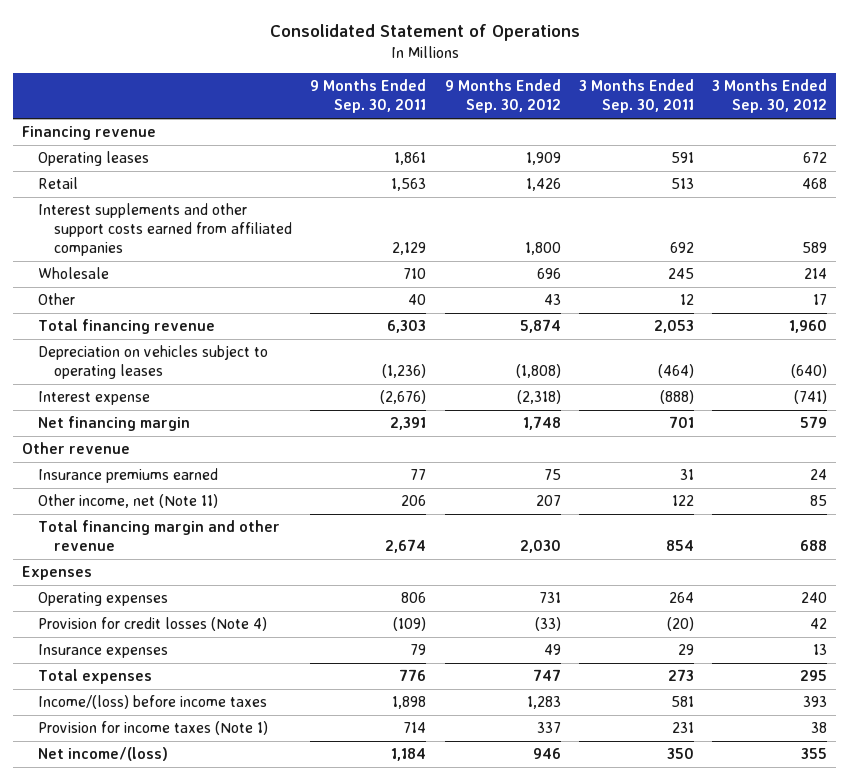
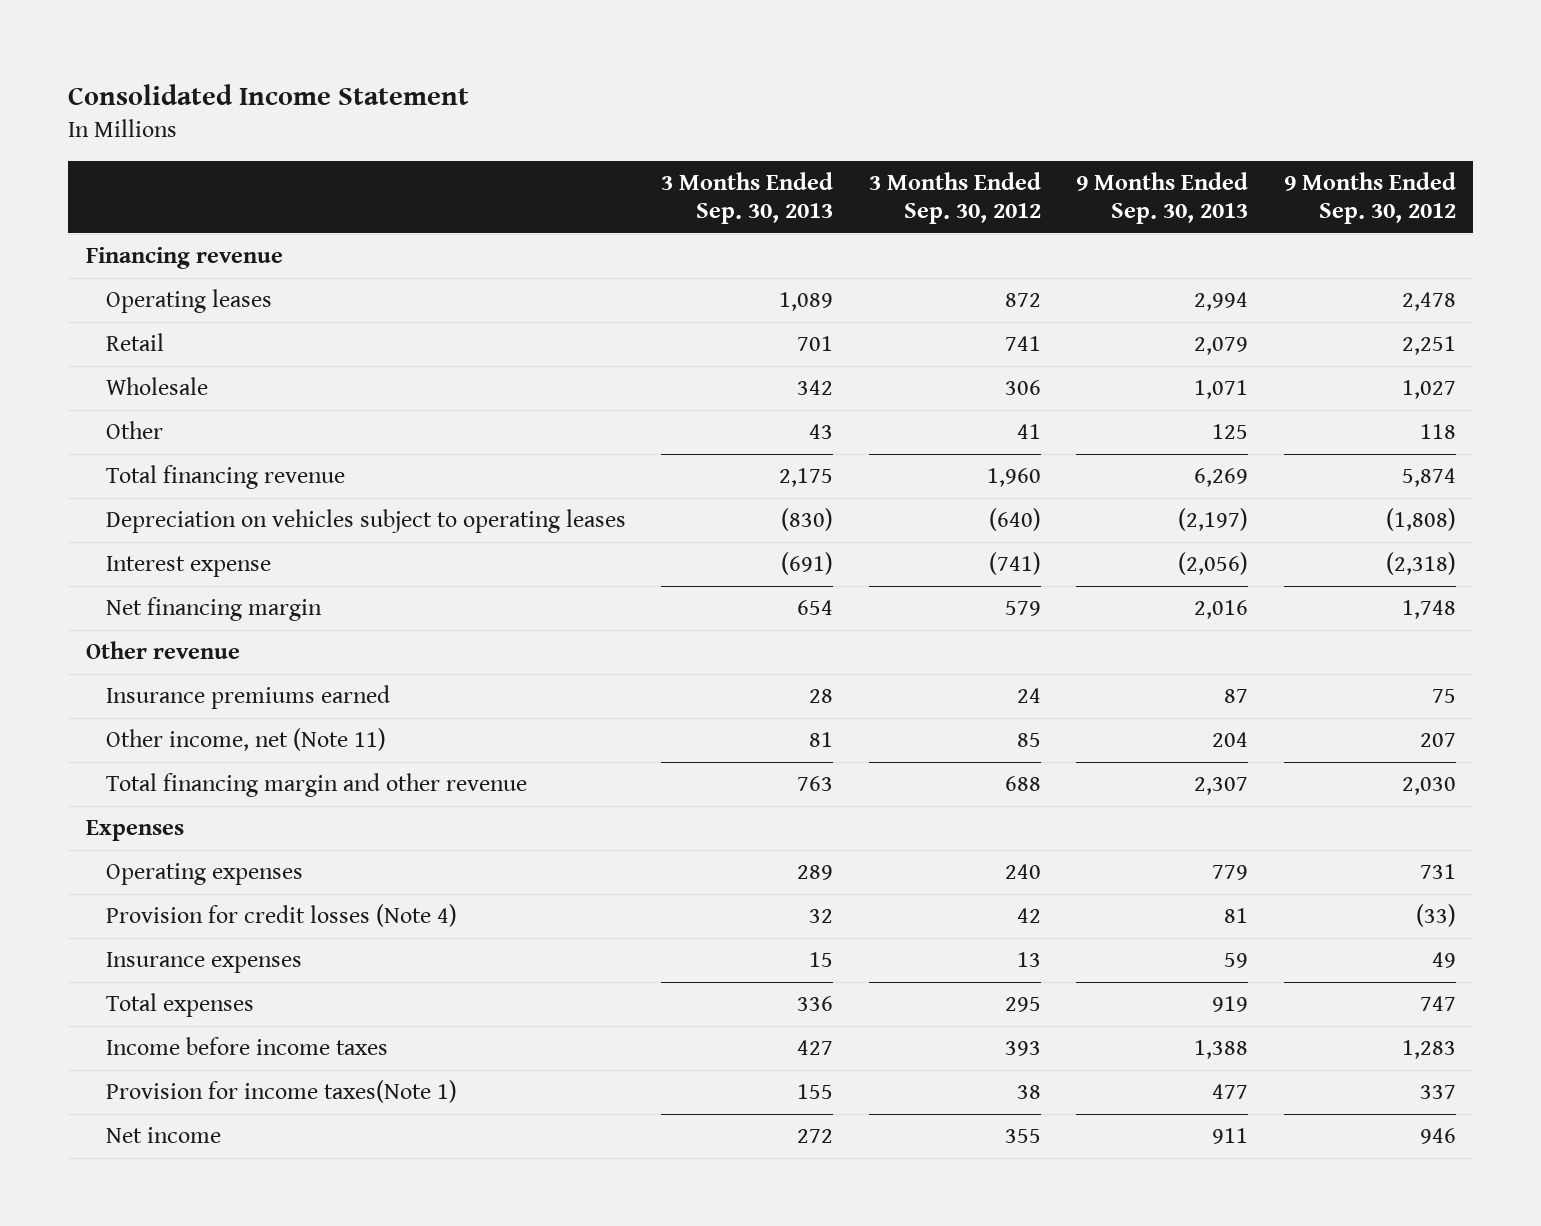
[269,24,580,42] Consolidated Statement of Operations -> [68,84,470,106] Consolidated Income Statement
[310,79,427,114] 9 Months Ended Sep. 30, 2011 -> none
[578,79,694,114] 3 Months Ended Sep. 30, 2011 -> none
none -> [661,172,834,225] 3 Months Ended Sep. 30, 2013
none -> [1076,172,1249,225] 9 Months Ended Sep. 30, 2013
[38,203,293,257] Interest supplements and other support costs earned from affiliated companies -> none
[525,152,561,166] 1,909 -> [1401,292,1456,312] 2,478
[803,152,828,164] 672 -> [1004,293,1041,308] 872
[525,178,561,192] 1,426 -> [1401,336,1456,356] 2,251
[802,178,828,190] 468 -> [1004,336,1041,352] 741
[536,268,561,280] 696 -> [1401,380,1456,400] 1,027
[804,268,828,280] 214 -> [1004,380,1041,396] 306
[543,294,561,306] 43 -> [1419,424,1456,440] 118
[813,294,828,306] 17 -> [1016,424,1041,440] 41
[38,695,268,710] Income/(loss) before income taxes -> [105,1037,388,1056] Income before income taxes
[38,721,269,736] Provision for income taxes (Note 1) -> [105,1080,457,1104] Provision for income taxes(Note 1)
[38,747,169,762] Net income/(loss) -> [105,1127,221,1144] Net income

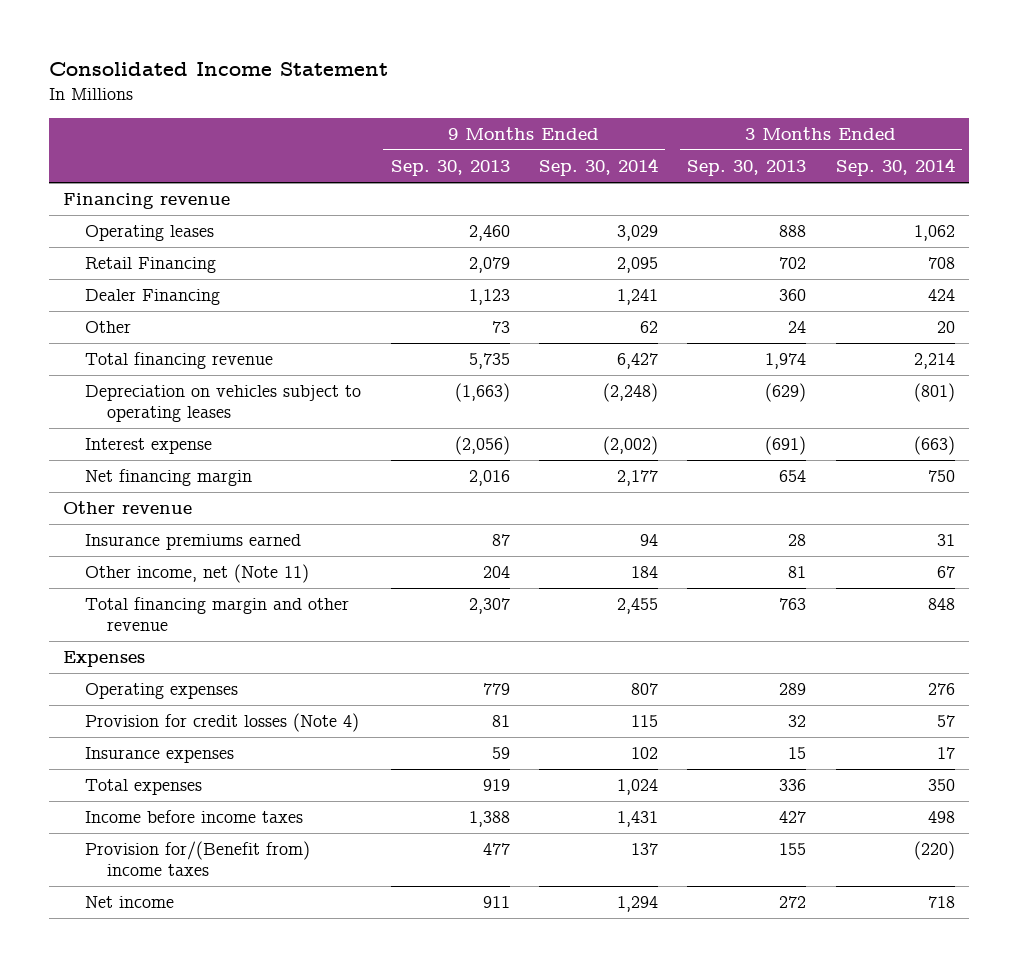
[868,172,1041,225] 3 Months Ended Sep. 30, 2012 -> none
[1283,172,1456,225] 9 Months Ended Sep. 30, 2012 -> none
none -> [539,158,659,177] Sep. 30, 2014
none -> [835,158,955,177] Sep. 30, 2014
[105,377,208,396] Wholesale -> none
[779,292,834,312] 1,089 -> [779,225,807,238] 888
[1194,292,1249,312] 2,994 -> [468,225,510,242] 2,460
[105,333,164,352] Retail -> [85,257,217,274] Retail Financing
[797,336,834,352] 701 -> [779,257,807,270] 702
none -> [85,289,221,306] Dealer Financing
[809,424,834,440] 43 -> [788,321,807,334] 24
[1212,424,1249,440] 125 -> [491,321,510,334] 73
[779,468,834,488] 2,175 -> [765,353,807,370] 1,974
[1194,468,1249,488] 6,269 -> [468,353,510,370] 5,735
[781,508,834,532] (830) -> [765,383,807,403] (629)
[1178,508,1249,532] (2,197) -> [454,383,510,403] (1,663)
[105,1080,457,1104] Provision for income taxes(Note 1) -> [85,841,311,877] Provision for/(Benefit from) income taxes

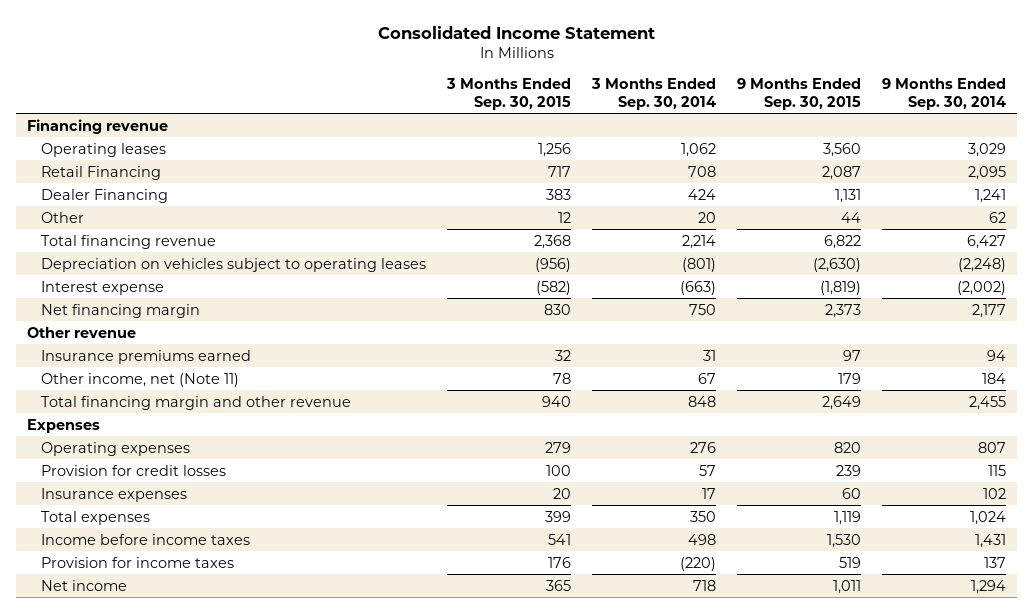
[390,160,510,177] Sep. 30, 2013 -> none
[687,160,807,177] Sep. 30, 2013 -> none
none -> [446,77,572,110] 3 Months Ended Sep. 30, 2015
none -> [737,77,862,110] 9 Months Ended Sep. 30, 2015
[85,713,360,733] Provision for credit losses (Note 4) -> [41,464,227,476] Provision for credit losses
[85,841,311,877] Provision for/(Benefit from) income taxes -> [41,556,235,568] Provision for income taxes

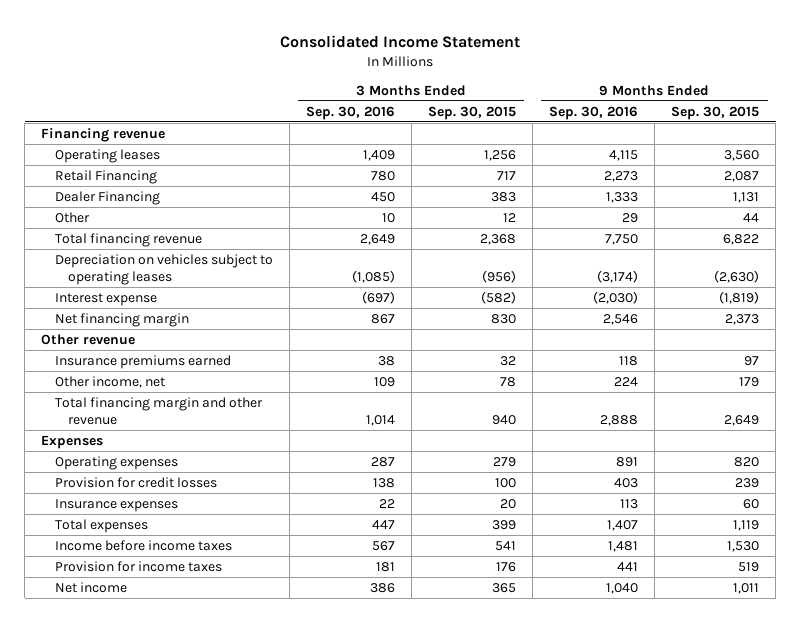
[591,77,717,110] 3 Months Ended Sep. 30, 2014 -> none
[882,77,1007,110] 9 Months Ended Sep. 30, 2014 -> none
none -> [305,105,395,120] Sep. 30, 2016
none -> [549,105,639,120] Sep. 30, 2016
[41,372,240,387] Other income, net (Note 11) -> [54,375,165,388] Other income, net

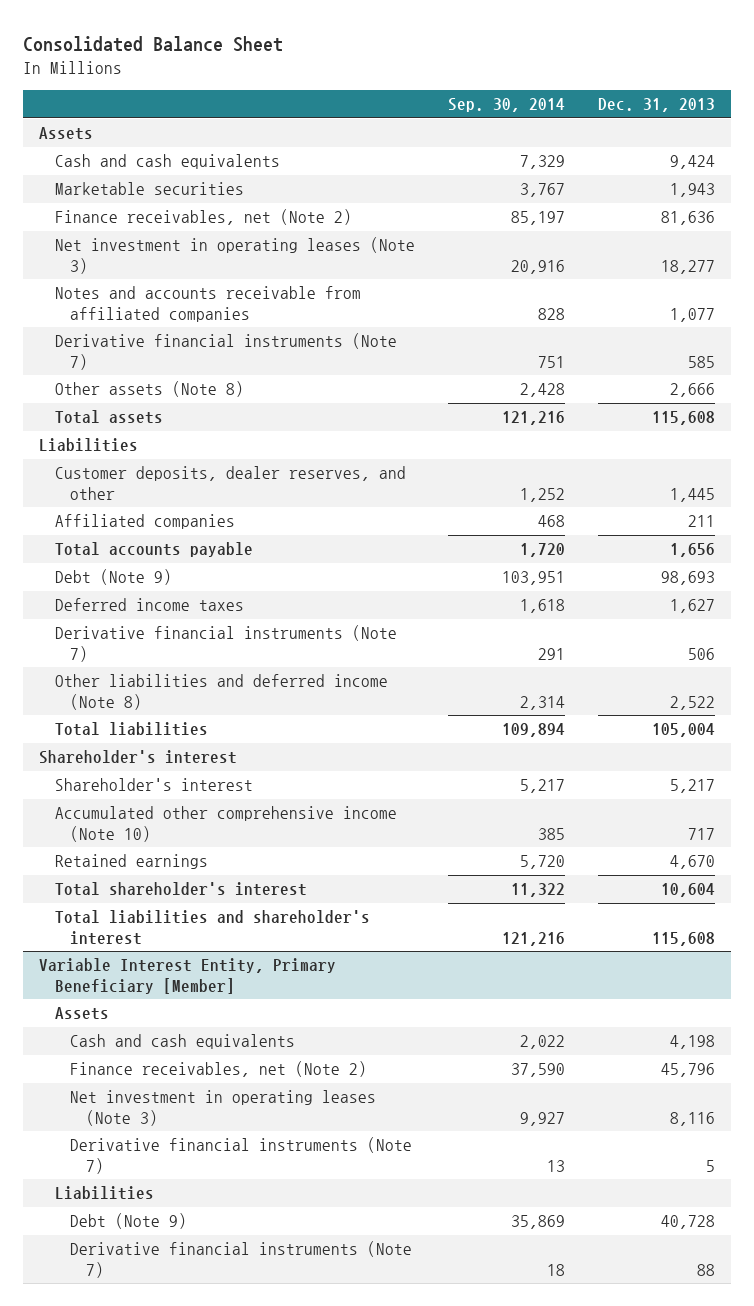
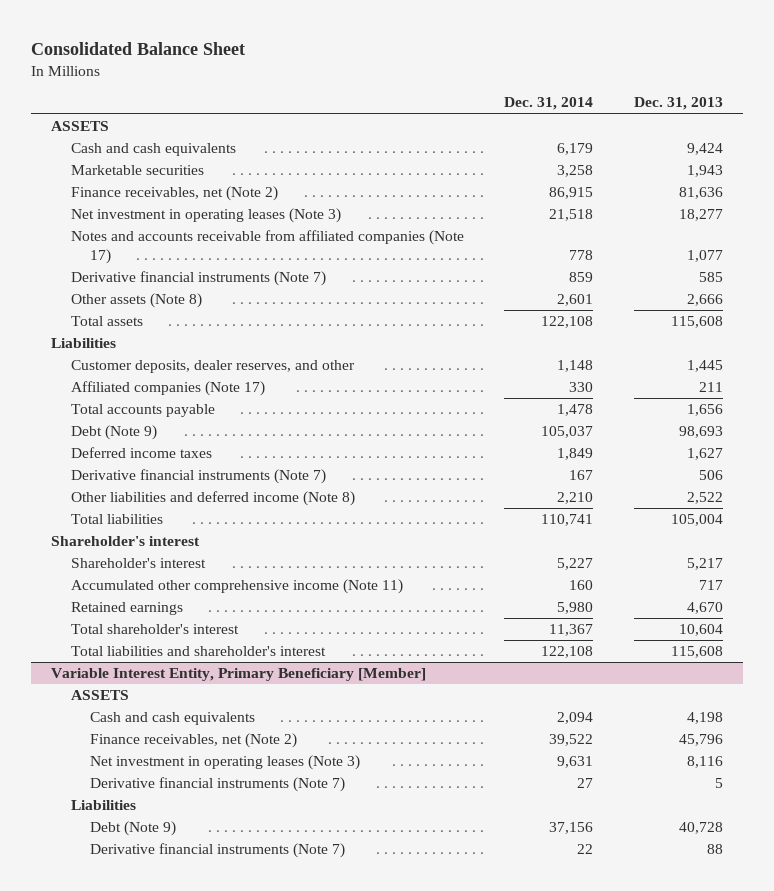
[447,98,565,113] Sep. 30, 2014 -> none
none -> [504,97,594,111] Dec. 31, 2014
[39,127,94,141] Assets -> [51,121,110,132] ASSETS
[54,286,361,322] Notes and accounts receivable from affiliated companies -> [70,230,464,264] Notes and accounts receivable from affiliated companies (Note 17)
[54,514,235,530] Affiliated companies -> [70,381,265,397] Affiliated companies (Note 17)
[54,806,397,842] Accumulated other comprehensive income (Note 10) -> [70,579,403,595] Accumulated other comprehensive income (Note 11)
[54,1007,109,1021] Assets -> [70,690,129,701] ASSETS

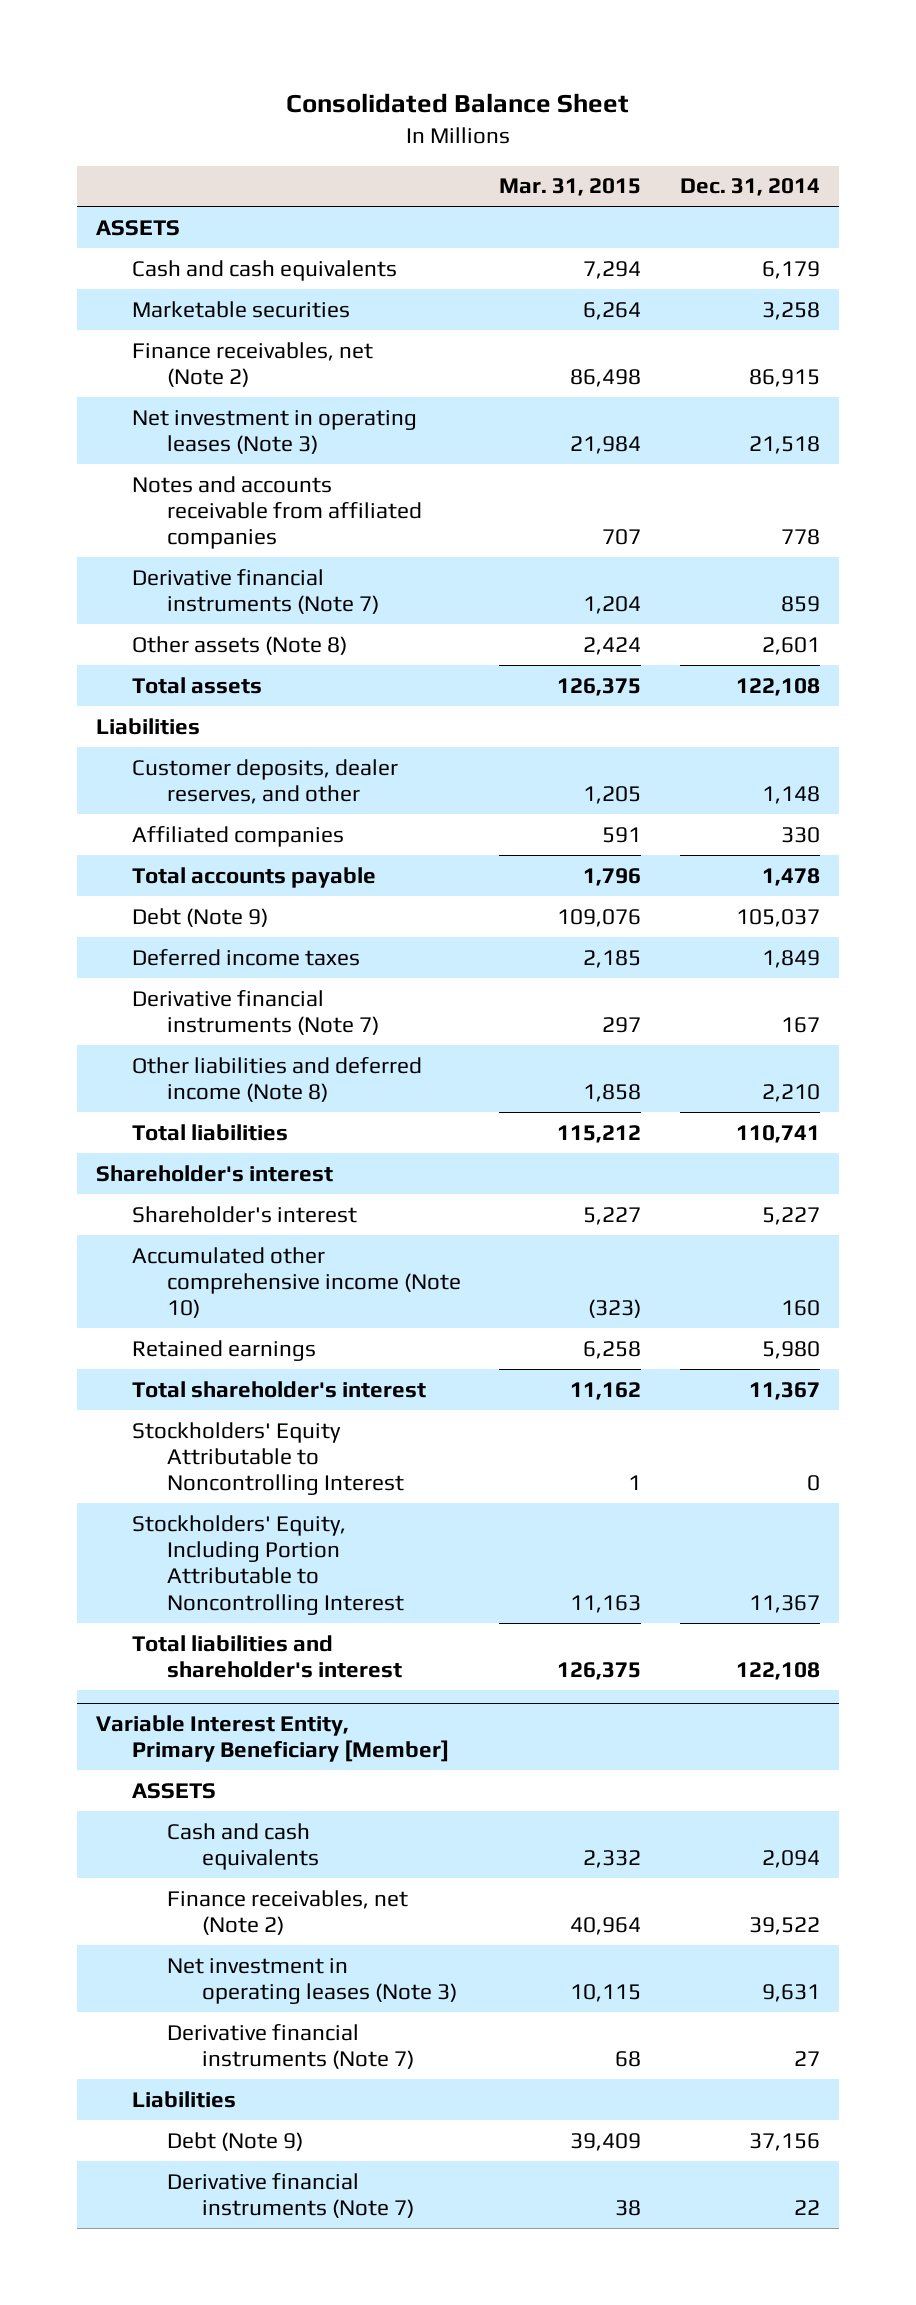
[633,97,723,111] Dec. 31, 2013 -> none
none -> [499,178,642,197] Mar. 31, 2015
[70,230,464,264] Notes and accounts receivable from affiliated companies (Note 17) -> [131,475,422,550] Notes and accounts receivable from affiliated companies
[70,381,265,397] Affiliated companies (Note 17) -> [131,825,344,847] Affiliated companies
[70,579,403,595] Accumulated other comprehensive income (Note 11) -> [131,1246,461,1319] Accumulated other comprehensive income (Note 10)
none -> [131,1421,404,1496] Stockholders' Equity Attributable to Noncontrolling Interest
none -> [131,1514,404,1615] Stockholders' Equity, Including Portion Attributable to Noncontrolling Interest

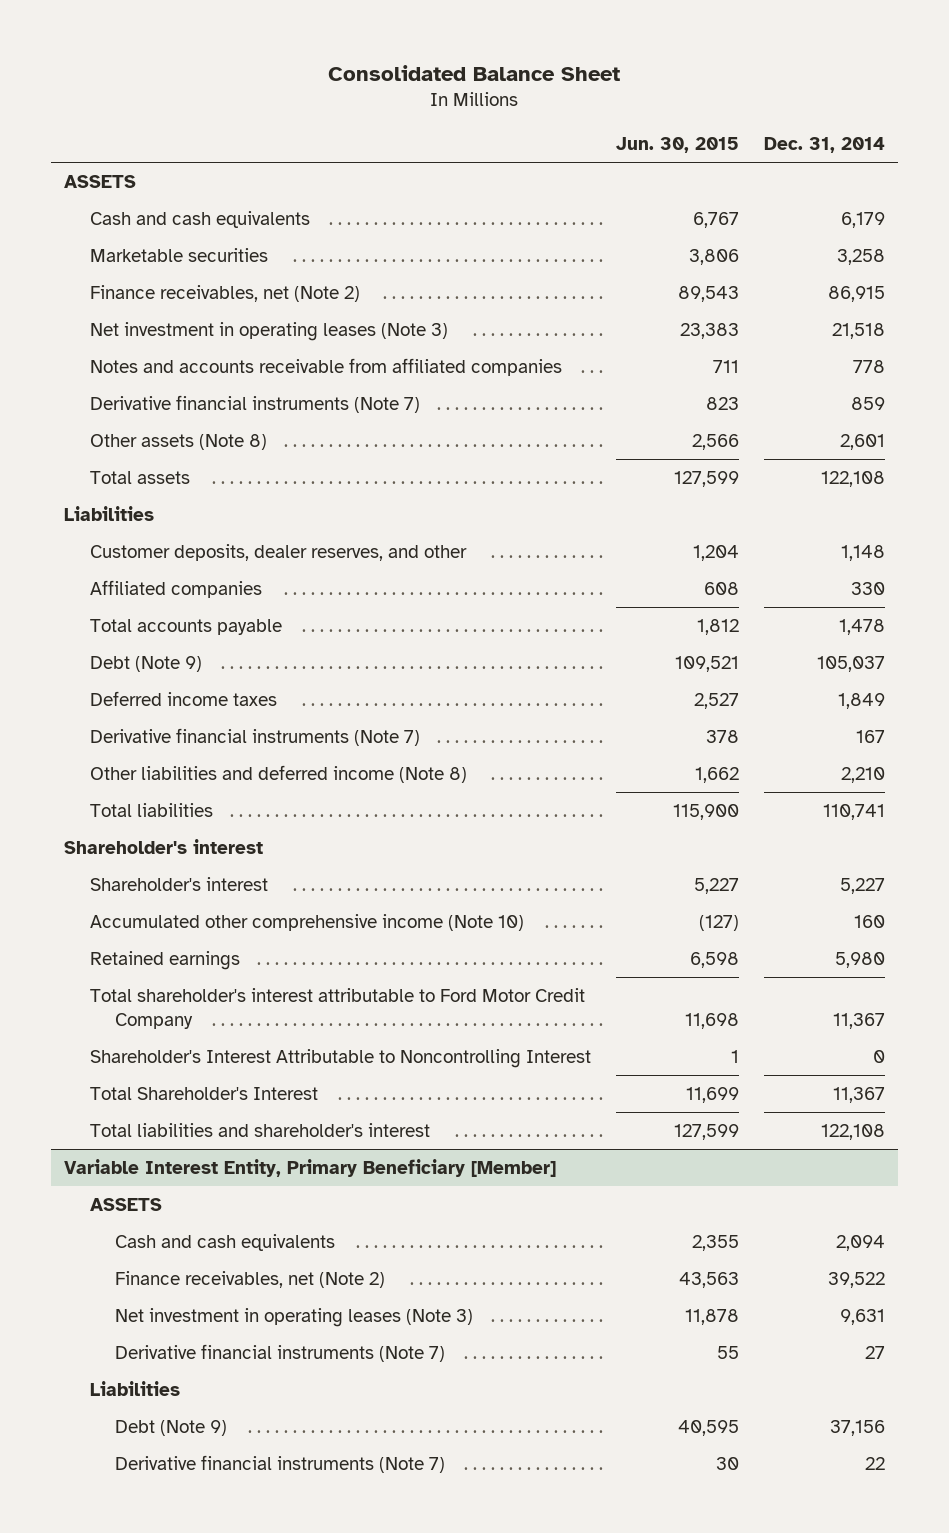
[499,178,642,197] Mar. 31, 2015 -> none
none -> [615,137,739,154] Jun. 30, 2015
[131,1380,426,1398] Total shareholder's interest -> [89,988,585,1029] Total shareholder's interest attributable to Ford Motor Credit Company
[131,1421,404,1496] Stockholders' Equity Attributable to Noncontrolling Interest -> [89,1049,591,1069] Shareholder's Interest Attributable to Noncontrolling Interest
[131,1514,404,1615] Stockholders' Equity, Including Portion Attributable to Noncontrolling Interest -> [89,1087,318,1101] Total Shareholder's Interest

